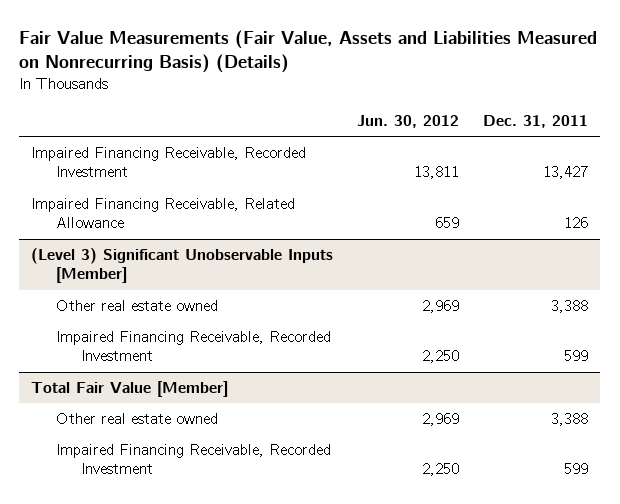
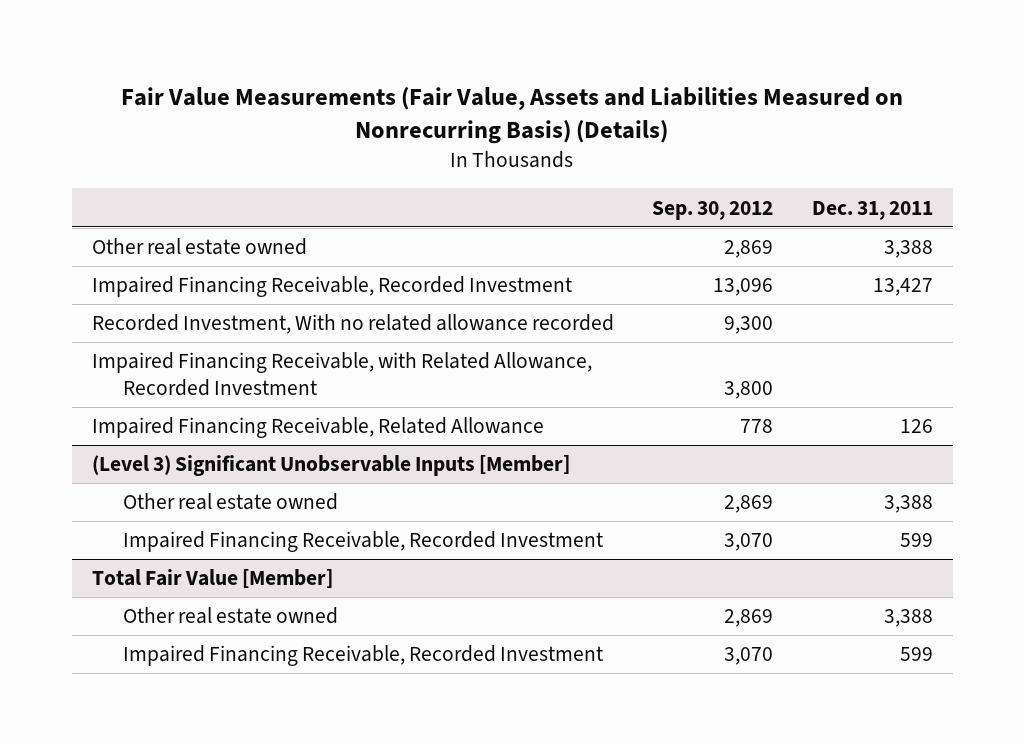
[357,114,460,128] Jun. 30, 2012 -> none
none -> [652,200,774,220] Sep. 30, 2012
none -> [91,238,307,256] Other real estate owned
none -> [91,314,614,335] Recorded Investment, With no related allowance recorded
none -> [91,352,592,397] Impaired Financing Receivable, with Related Allowance, Recorded Investment

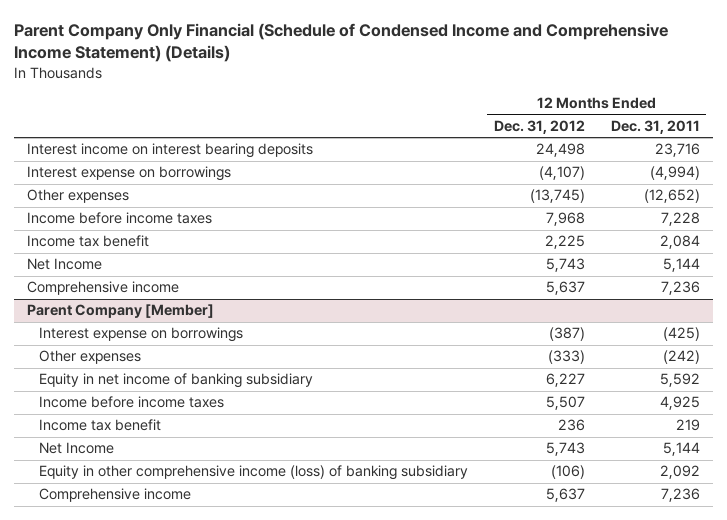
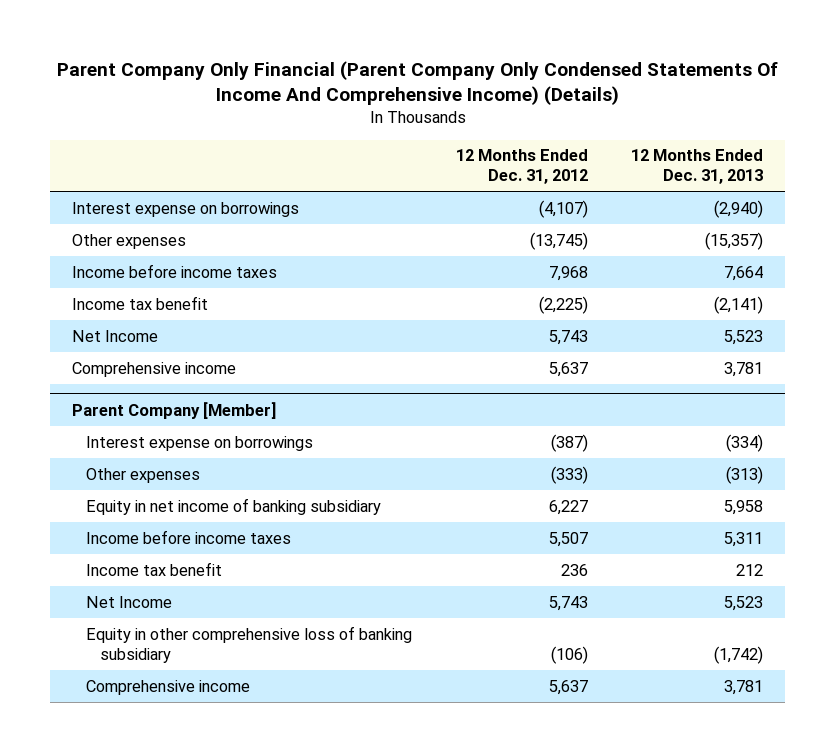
[13,23,668,63] Parent Company Only Financial (Schedule of Condensed Income and Comprehensive Income Statement) (Details) -> [56,60,778,106] Parent Company Only Financial (Parent Company Only Condensed Statements Of Income And Comprehensive Income) (Details)
[610,120,700,135] Dec. 31, 2011 -> none
none -> [631,149,764,185] 12 Months Ended Dec. 31, 2013
[26,143,313,159] Interest income on interest bearing deposits -> none
[544,235,585,250] 2,225 -> [538,295,588,314] (2,225)
[38,465,468,481] Equity in other comprehensive income (loss) of banking subsidiary -> [85,625,412,663] Equity in other comprehensive loss of banking subsidiary

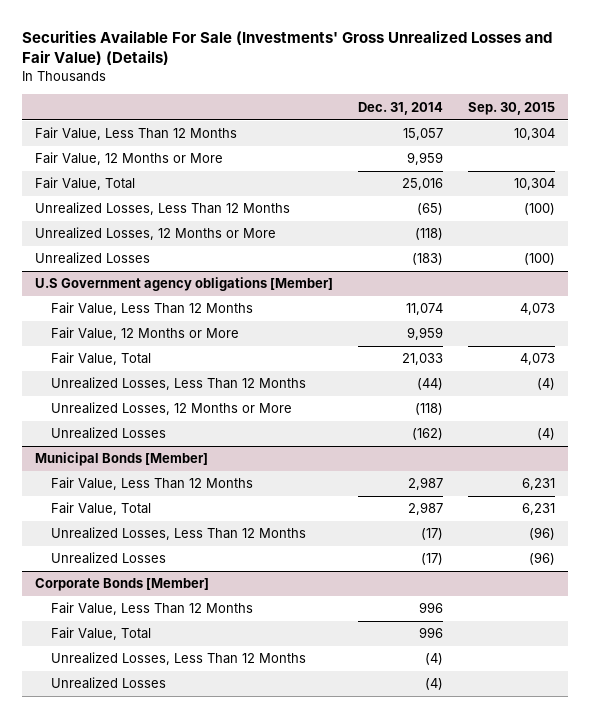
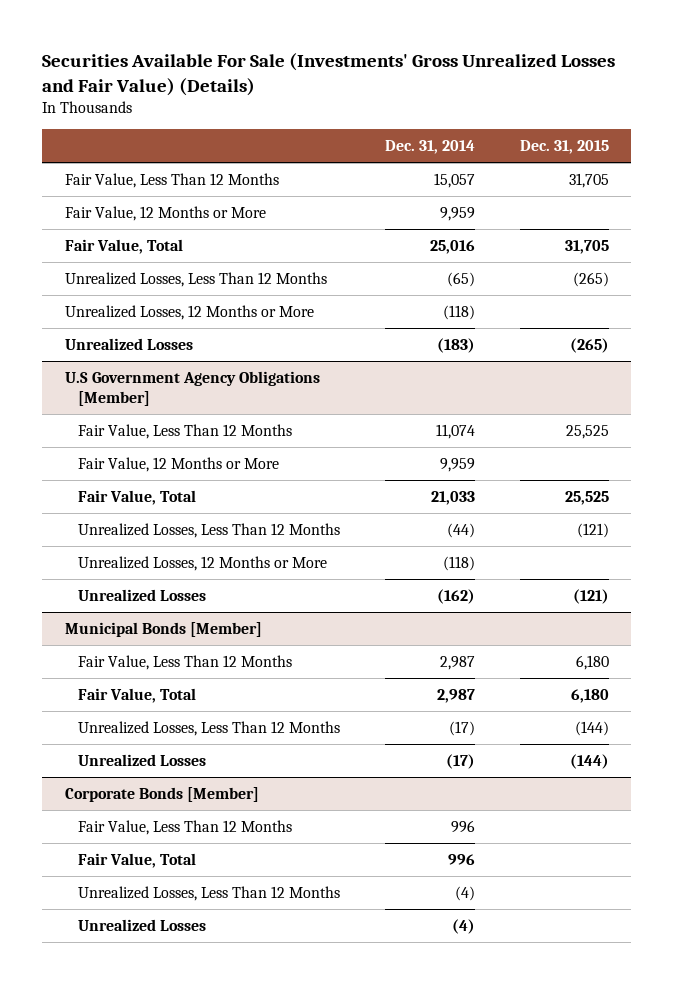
[467,101,555,115] Sep. 30, 2015 -> none
none -> [519,140,609,155] Dec. 31, 2015
[34,277,333,292] U.S Government agency obligations [Member] -> [64,370,320,407] U.S Government Agency Obligations [Member]

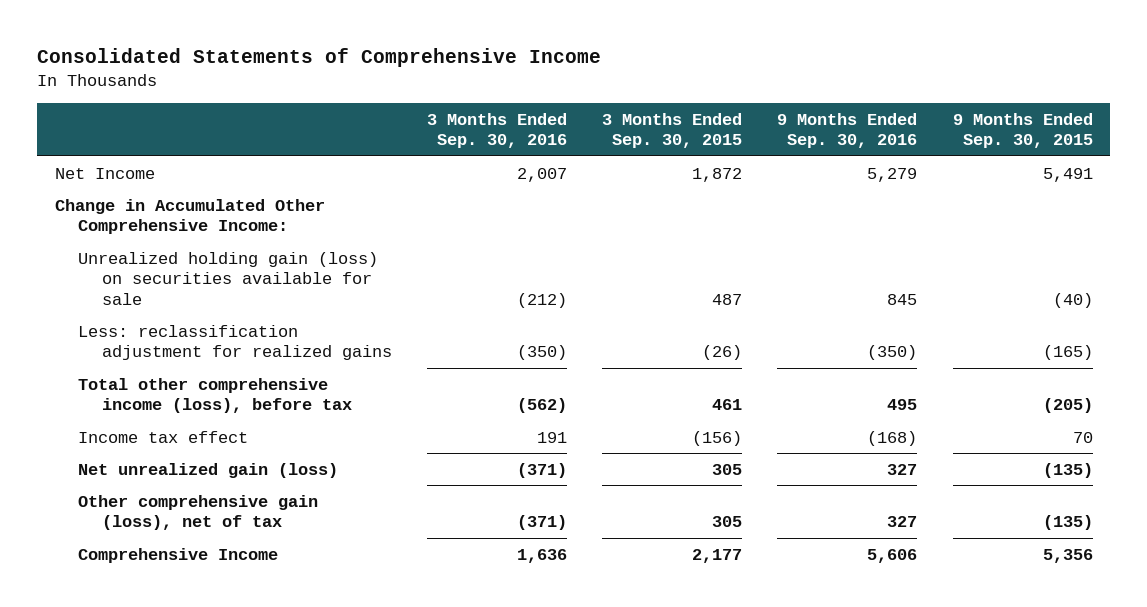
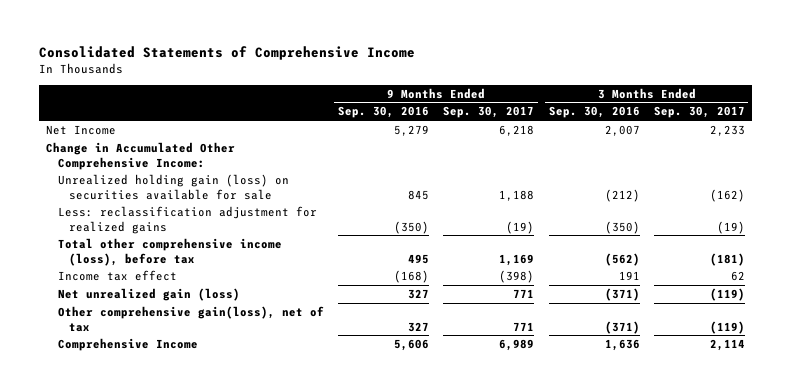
[602,112,743,149] 3 Months Ended Sep. 30, 2015 -> none
[952,112,1093,149] 9 Months Ended Sep. 30, 2015 -> none
none -> [443,106,535,119] Sep. 30, 2017
none -> [653,106,745,119] Sep. 30, 2017
[78,494,319,531] Other comprehensive gain (loss), net of tax -> [57,306,324,332] Other comprehensive gain(loss), net of tax

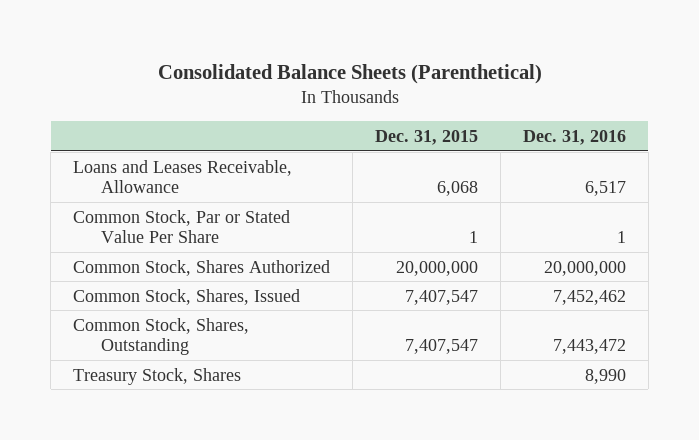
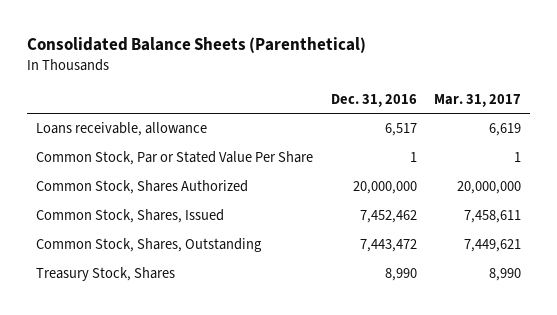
[375,129,479,145] Dec. 31, 2015 -> none
none -> [434,93,522,107] Mar. 31, 2017
[73,159,293,194] Loans and Leases Receivable, Allowance -> [36,122,208,137] Loans receivable, allowance

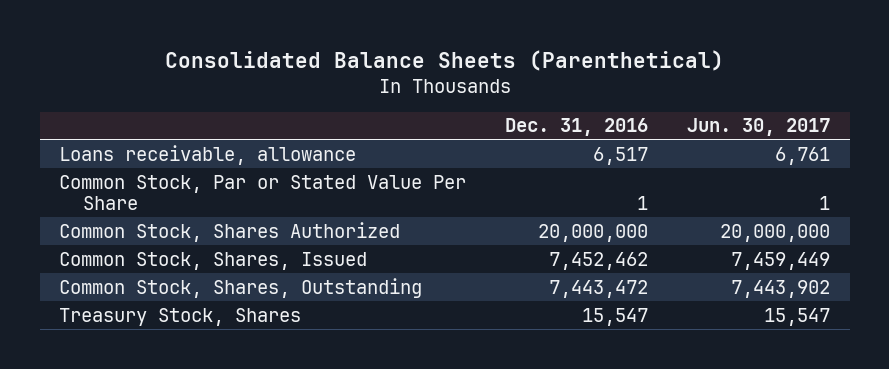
[434,93,522,107] Mar. 31, 2017 -> none
none -> [687,118,831,137] Jun. 30, 2017
[384,268,417,282] 8,990 -> [582,307,649,326] 15,547

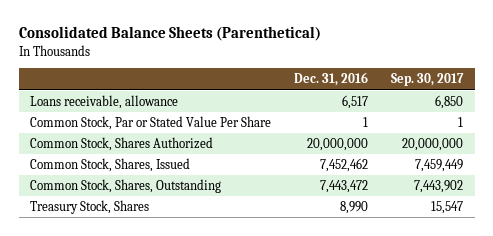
[687,118,831,137] Jun. 30, 2017 -> none
none -> [391,73,465,87] Sep. 30, 2017
[582,307,649,326] 15,547 -> [340,201,369,215] 8,990

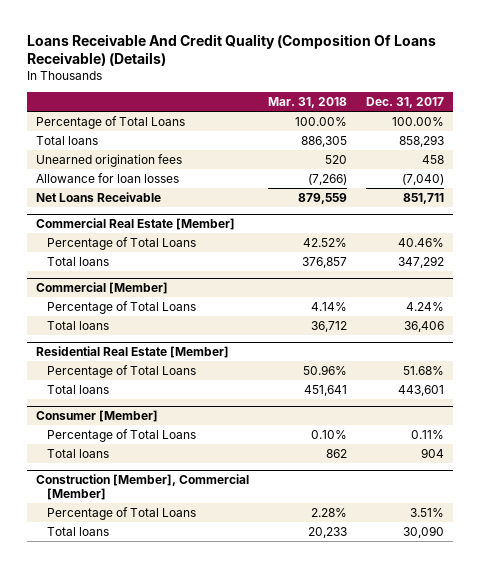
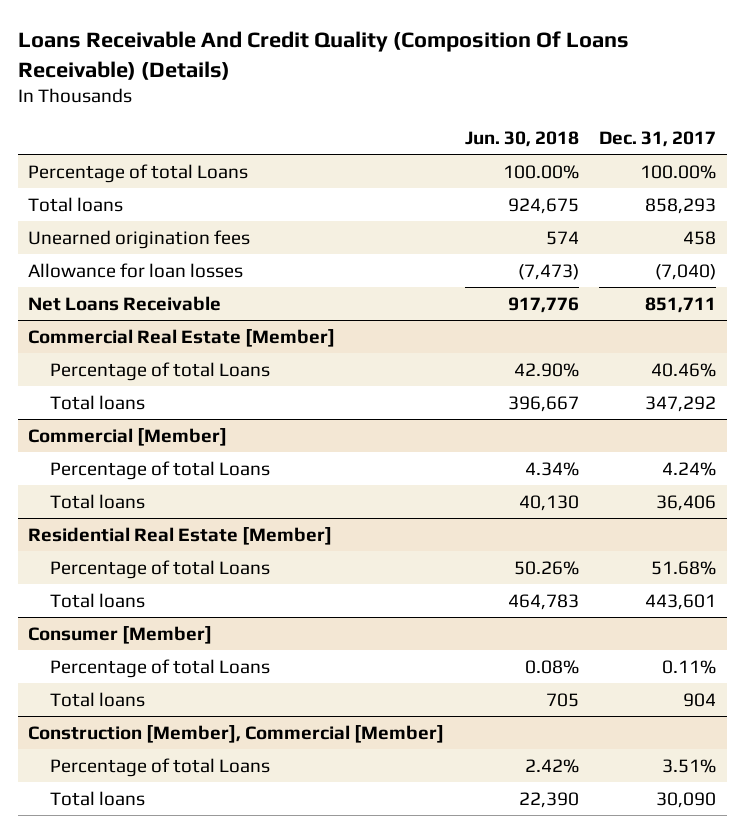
[268,97,348,109] Mar. 31, 2018 -> none
none -> [464,130,579,147] Jun. 30, 2018
[36,115,186,129] Percentage of Total Loans -> [28,163,249,183] Percentage of total Loans
[46,236,196,250] Percentage of Total Loans -> [49,361,270,381] Percentage of total Loans
[46,300,196,314] Percentage of Total Loans -> [49,460,270,480] Percentage of total Loans
[46,364,196,378] Percentage of Total Loans -> [49,559,270,579] Percentage of total Loans
[46,428,196,442] Percentage of Total Loans -> [49,658,270,678] Percentage of total Loans
[46,506,196,520] Percentage of Total Loans -> [49,757,270,777] Percentage of total Loans

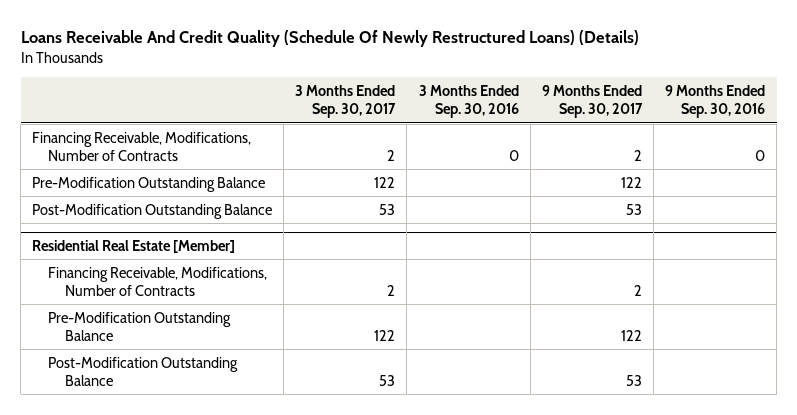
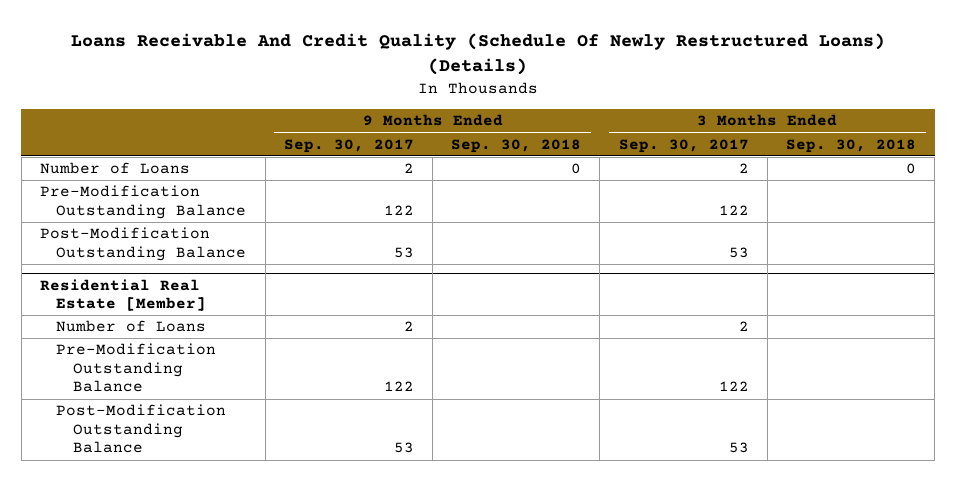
[418,84,519,119] 3 Months Ended Sep. 30, 2016 -> none
[664,84,765,119] 9 Months Ended Sep. 30, 2016 -> none
none -> [451,138,582,153] Sep. 30, 2018
none -> [786,138,917,153] Sep. 30, 2018
[32,131,252,162] Financing Receivable, Modifications, Number of Contracts -> [40,162,191,175] Number of Loans
[48,266,268,297] Financing Receivable, Modifications, Number of Contracts -> [56,320,207,333] Number of Loans

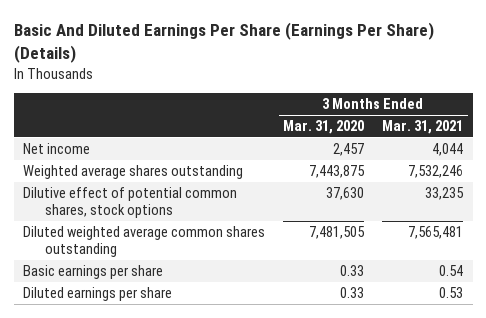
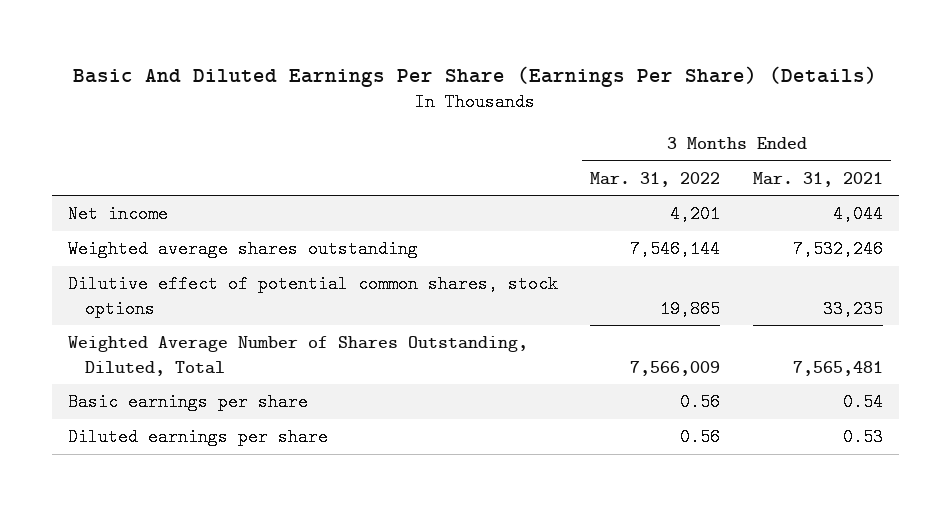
[283,120,365,135] Mar. 31, 2020 -> none
none -> [590,171,721,187] Mar. 31, 2022
[22,226,265,257] Diluted weighted average common shares outstanding -> [68,336,529,376] Weighted Average Number of Shares Outstanding, Diluted, Total

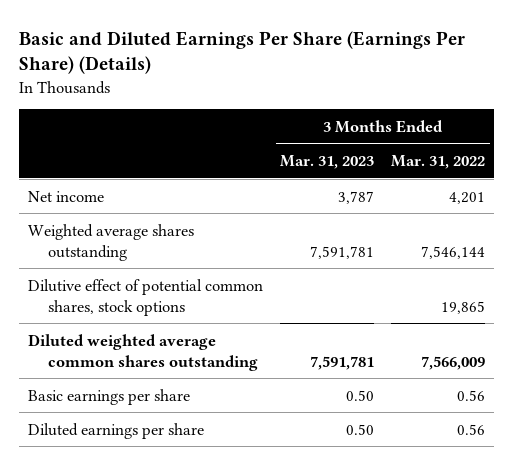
[73,65,878,87] Basic And Diluted Earnings Per Share (Earnings Per Share) (Details) -> [18,30,465,75] Basic and Diluted Earnings Per Share (Earnings Per Share) (Details)
[752,171,883,187] Mar. 31, 2021 -> none
none -> [280,154,375,169] Mar. 31, 2023
[68,336,529,376] Weighted Average Number of Shares Outstanding, Diluted, Total -> [27,333,258,371] Diluted weighted average common shares outstanding

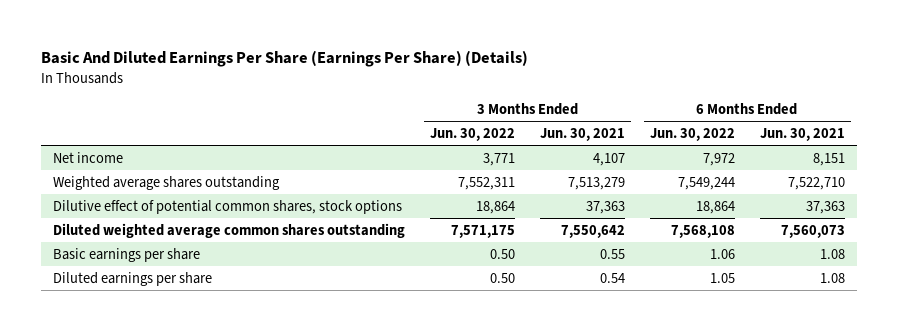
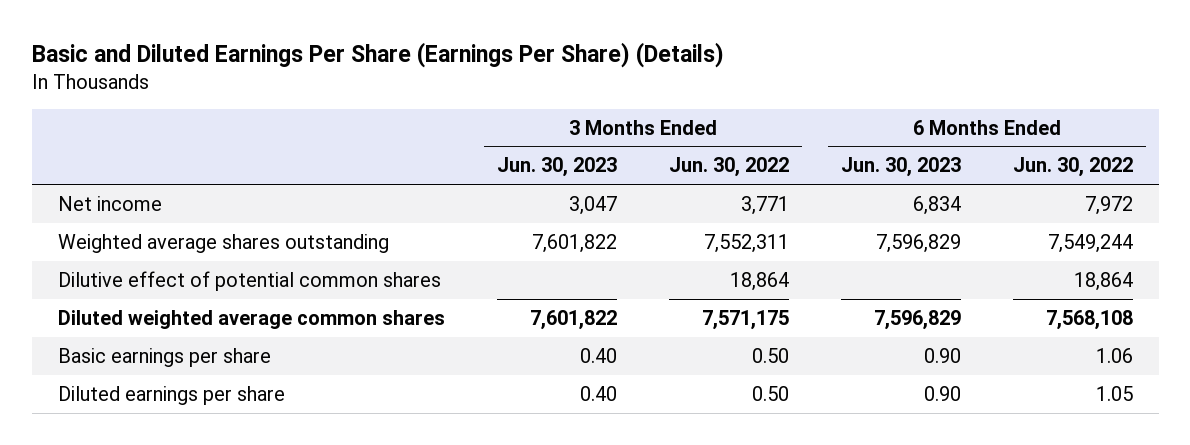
[40,50,528,68] Basic And Diluted Earnings Per Share (Earnings Per Share) (Details) -> [31,42,724,69] Basic and Diluted Earnings Per Share (Earnings Per Share) (Details)
[539,128,625,142] Jun. 30, 2021 -> none
[759,128,845,142] Jun. 30, 2021 -> none
none -> [496,157,617,178] Jun. 30, 2023
none -> [840,157,961,178] Jun. 30, 2023
[53,199,403,214] Dilutive effect of potential common shares, stock options -> [57,270,441,291] Dilutive effect of potential common shares
[53,222,406,238] Diluted weighted average common shares outstanding -> [57,309,445,329] Diluted weighted average common shares

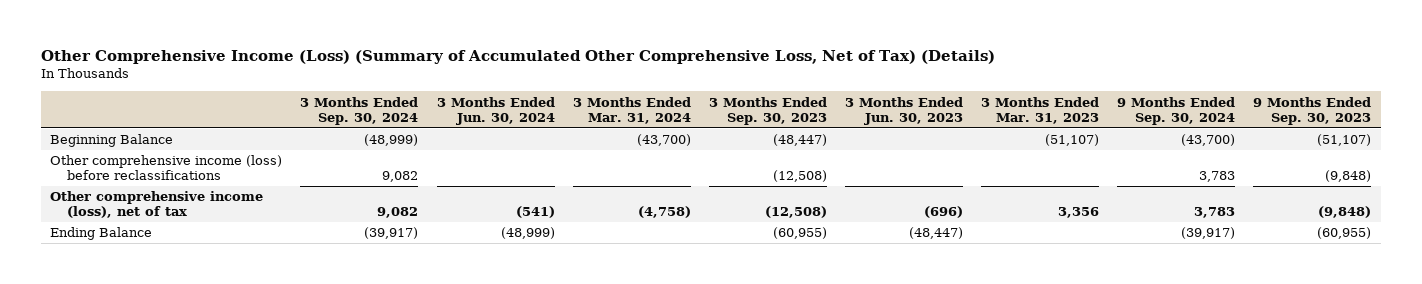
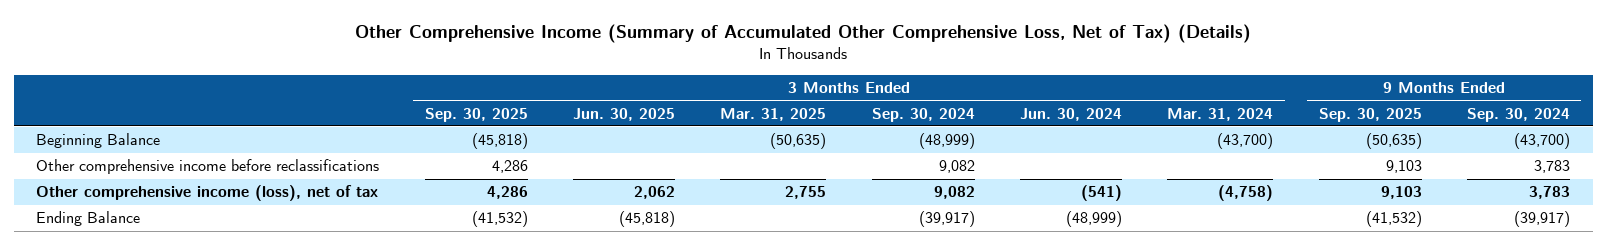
[41,50,996,65] Other Comprehensive Income (Loss) (Summary of Accumulated Other Comprehensive Loss, Net of Tax) (Details) -> [355,23,1252,43] Other Comprehensive Income (Summary of Accumulated Other Comprehensive Loss, Net of Tax) (Details)
[708,96,827,125] 3 Months Ended Sep. 30, 2023 -> none
[844,96,963,125] 3 Months Ended Jun. 30, 2023 -> none
[981,96,1100,124] 3 Months Ended Mar. 31, 2023 -> none
[1253,96,1372,125] 9 Months Ended Sep. 30, 2023 -> none
none -> [424,107,528,122] Sep. 30, 2025
none -> [572,107,675,121] Jun. 30, 2025
none -> [720,107,827,121] Mar. 31, 2025
none -> [1318,107,1422,122] Sep. 30, 2025
[50,155,283,181] Other comprehensive income (loss) before reclassifications -> [36,159,380,175] Other comprehensive income before reclassifications

